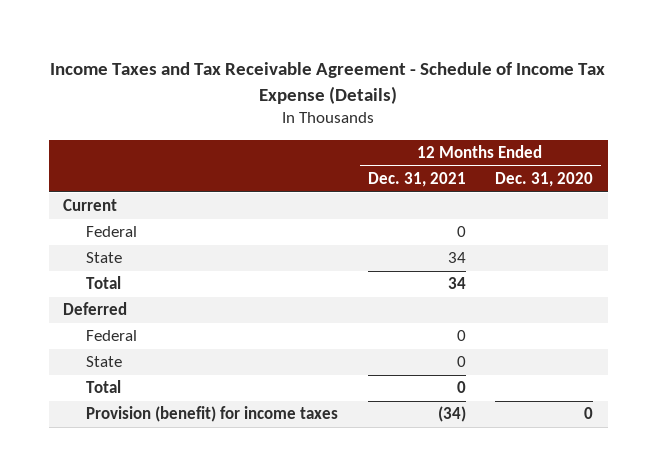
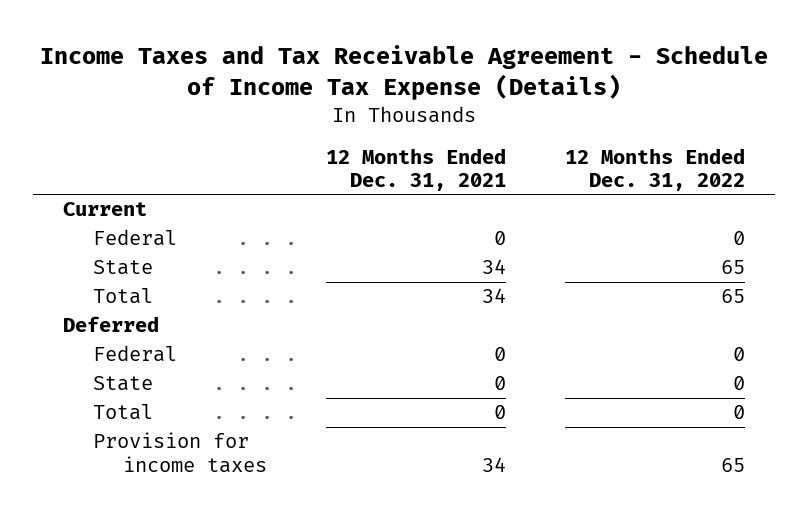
[495,172,594,188] Dec. 31, 2020 -> none
none -> [565,147,746,191] 12 Months Ended Dec. 31, 2022
[86,406,339,423] Provision (benefit) for income taxes -> [93,432,268,473] Provision for income taxes
[437,406,466,423] (34) -> [482,456,507,472] 34

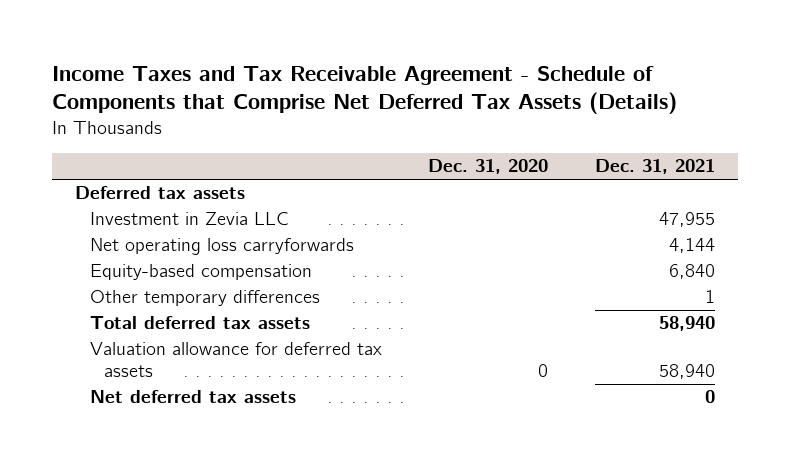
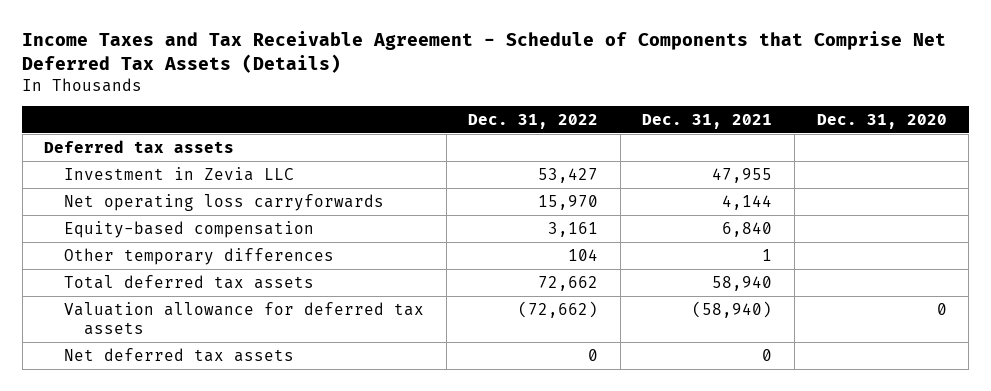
none -> [468,113,599,129] Dec. 31, 2022
[659,364,716,380] 58,940 -> [692,300,773,318] (58,940)

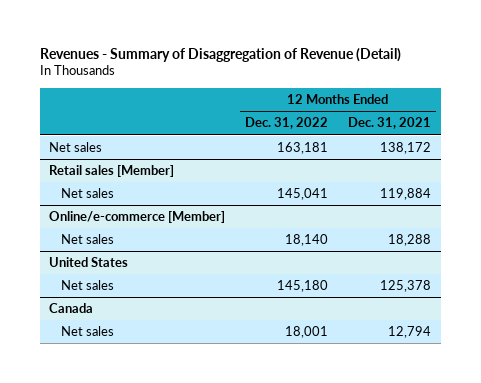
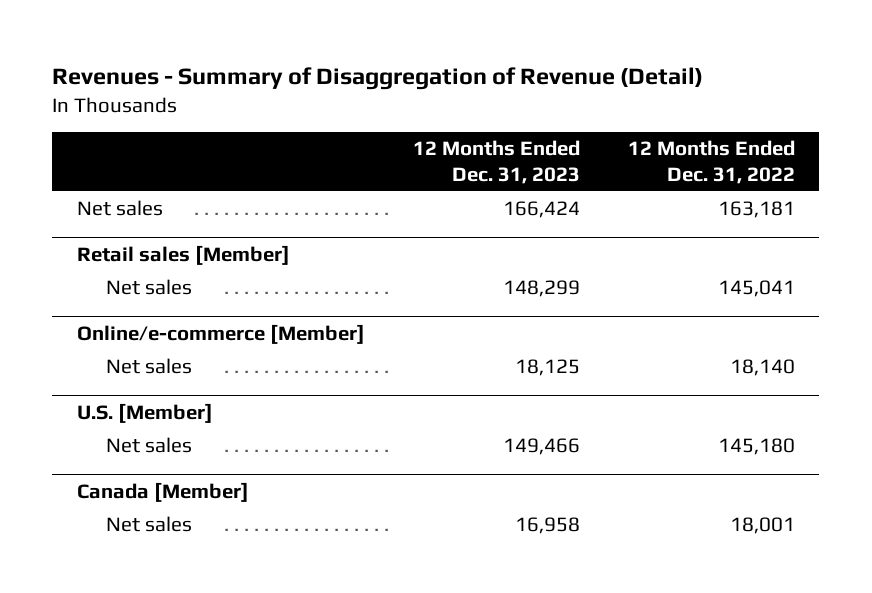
[348,117,432,130] Dec. 31, 2021 -> none
none -> [412,140,580,184] 12 Months Ended Dec. 31, 2023
[49,257,129,268] United States -> [76,402,213,423] U.S. [Member]
[49,303,94,314] Canada -> [76,481,249,502] Canada [Member]

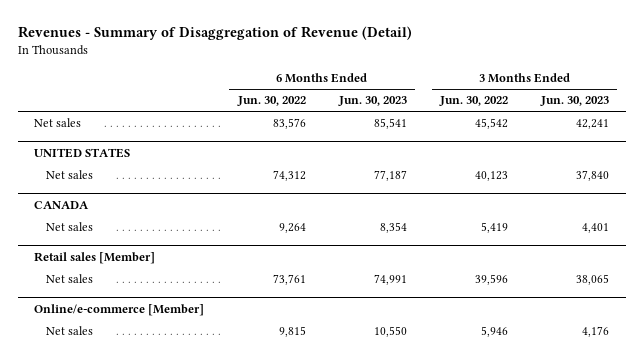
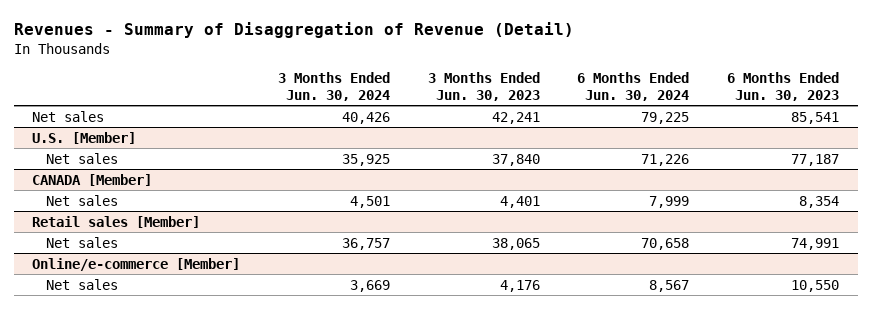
[236,96,306,107] Jun. 30, 2022 -> none
[438,96,508,107] Jun. 30, 2022 -> none
none -> [277,72,390,101] 3 Months Ended Jun. 30, 2024
none -> [577,72,690,101] 6 Months Ended Jun. 30, 2024
[34,148,131,159] UNITED STATES -> [32,131,137,144] U.S. [Member]
[34,201,90,210] CANADA -> [32,173,153,186] CANADA [Member]

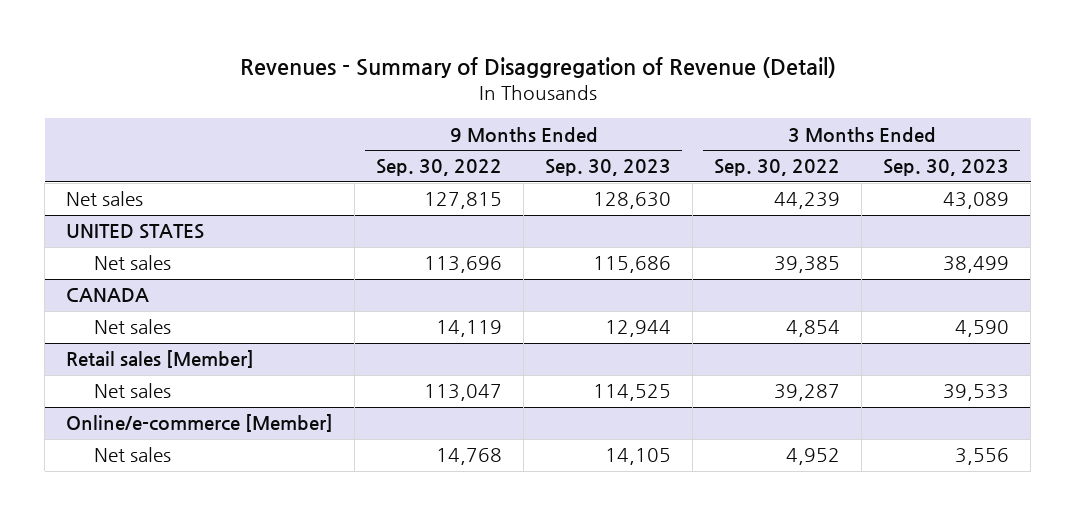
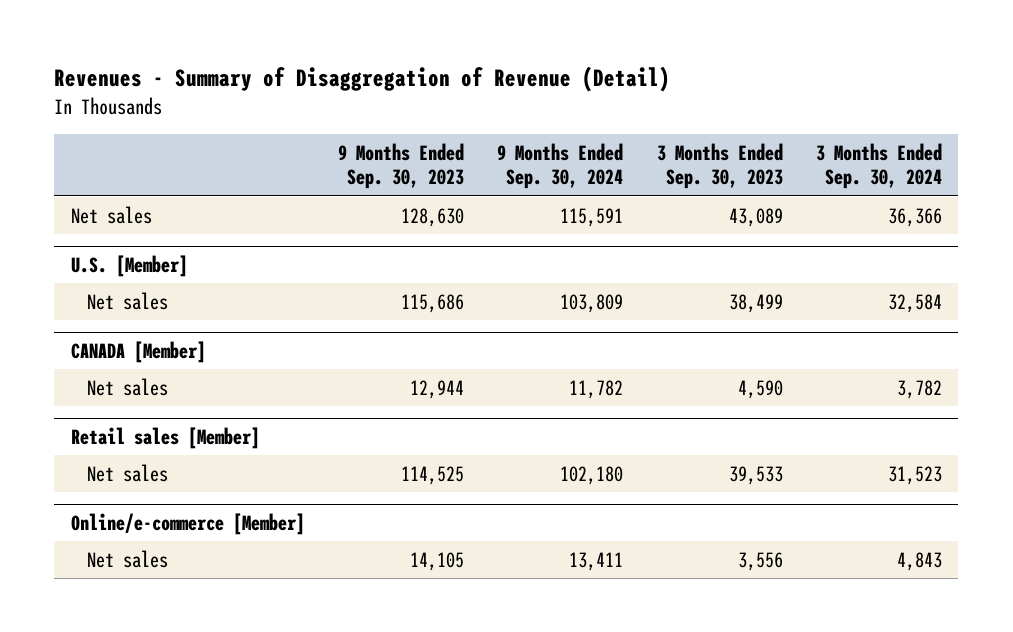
[376,159,503,177] Sep. 30, 2022 -> none
[714,159,841,177] Sep. 30, 2022 -> none
none -> [497,142,624,190] 9 Months Ended Sep. 30, 2024
none -> [815,142,942,190] 3 Months Ended Sep. 30, 2024
[66,224,205,240] UNITED STATES -> [70,254,188,277] U.S. [Member]
[66,288,150,303] CANADA -> [70,340,206,363] CANADA [Member]

